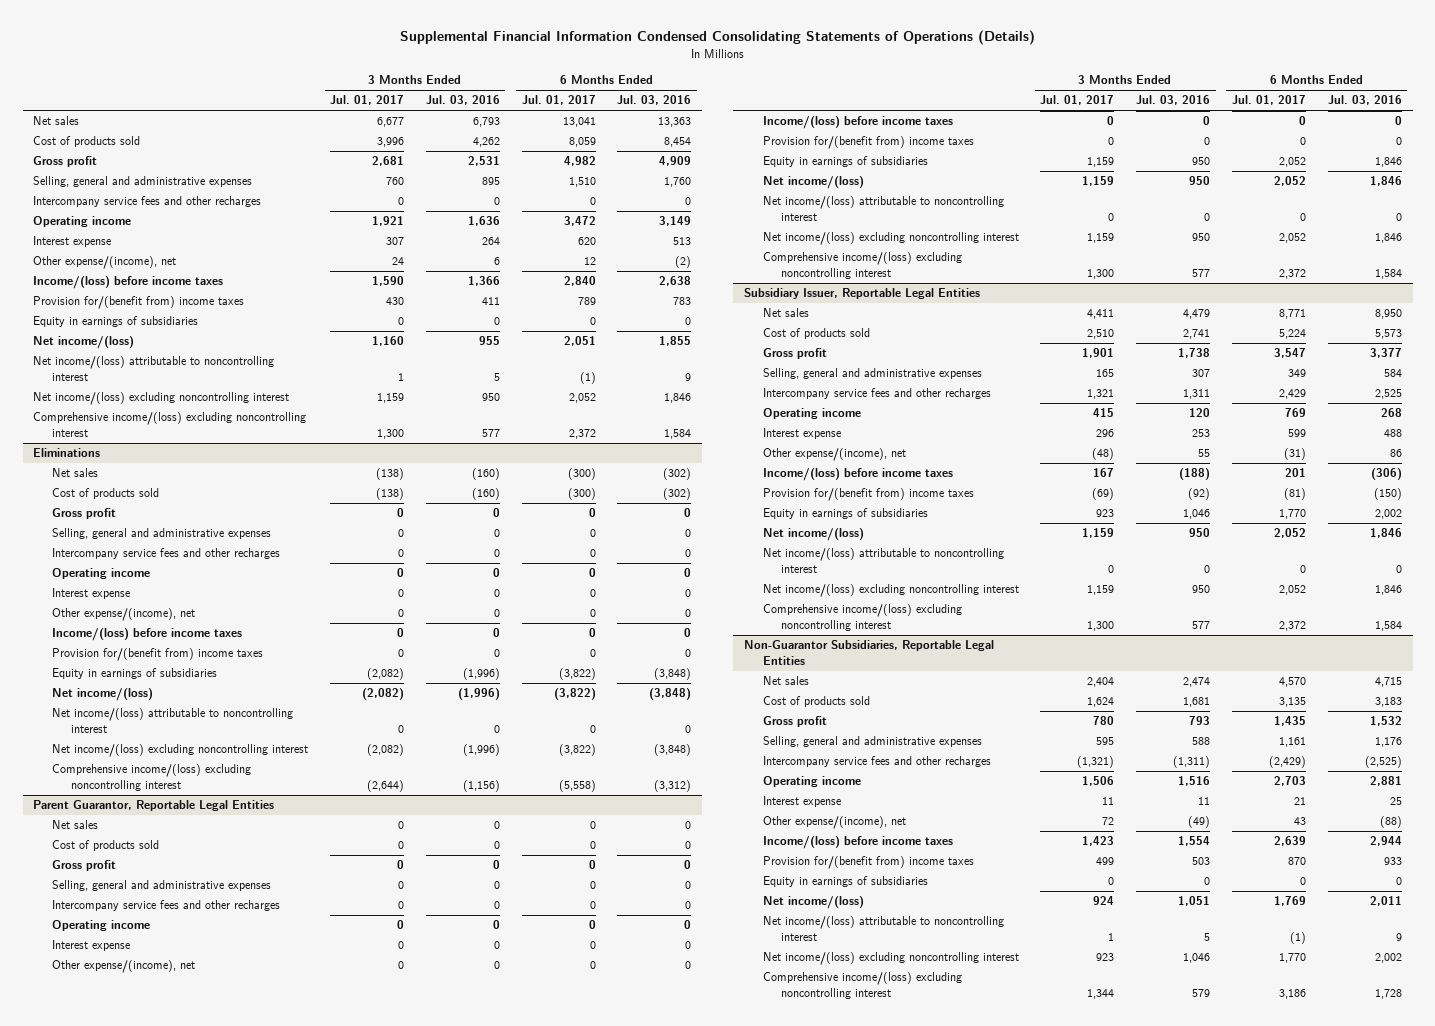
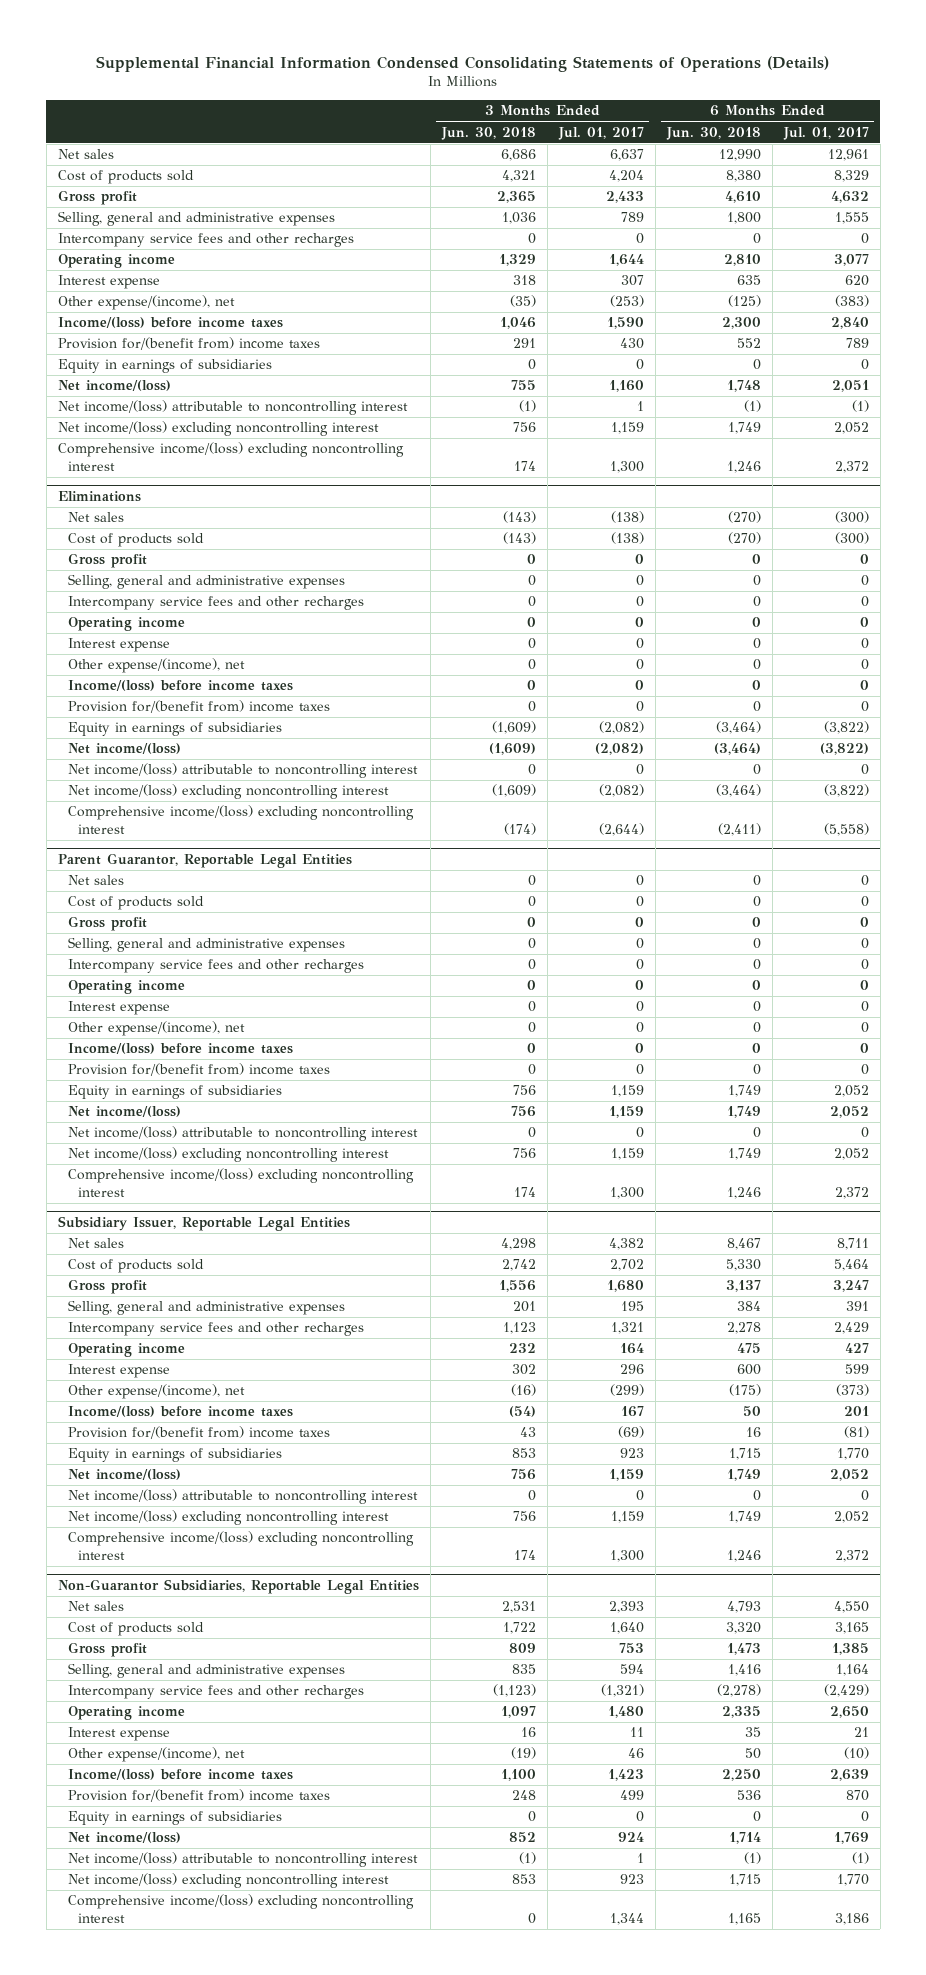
[425,95,500,106] Jul. 03, 2016 -> none
[617,95,692,106] Jul. 03, 2016 -> none
none -> [440,126,536,140] Jun. 30, 2018
none -> [665,126,761,140] Jun. 30, 2018
[377,117,405,128] 6,677 -> [609,149,644,162] 6,637
[562,117,596,128] 13,041 -> [827,149,869,162] 12,961
[377,137,405,148] 3,996 -> [608,170,644,183] 4,204
[568,137,596,148] 8,059 -> [833,170,869,183] 8,329
[372,156,405,167] 2,681 -> [605,191,644,204] 2,433
[563,156,596,167] 4,982 -> [830,191,869,204] 4,632
[386,177,405,186] 760 -> [620,212,644,223] 789
[568,177,596,188] 1,510 -> [834,212,869,225] 1,555
[372,216,405,227] 1,921 -> [608,254,644,267] 1,644
[563,216,596,227] 3,472 -> [833,254,869,267] 3,077
[392,257,405,266] 24 -> [609,295,644,308] (253)
[583,257,596,266] 12 -> [834,295,869,308] (383)
[1087,309,1115,320] 4,411 -> [608,1238,644,1251] 4,382
[1278,309,1306,320] 8,771 -> [836,1238,869,1251] 8,711
[1087,329,1115,340] 2,510 -> [609,1259,644,1272] 2,702
[1278,329,1306,340] 5,224 -> [833,1259,869,1272] 5,464
[1082,348,1115,359] 1,901 -> [606,1280,644,1293] 1,680
[1273,348,1306,359] 3,547 -> [832,1280,869,1293] 3,247
[1096,369,1115,378] 165 -> [620,1301,644,1312] 195
[1287,369,1306,378] 349 -> [845,1301,869,1312] 391
[1093,408,1115,418] 415 -> [619,1343,644,1355] 164
[1284,408,1306,418] 769 -> [844,1343,869,1354] 427
[1092,448,1115,461] (48) -> [609,1384,644,1397] (299)
[1283,448,1306,461] (31) -> [835,1384,869,1397] (373)
[1087,677,1115,688] 2,404 -> [608,1601,644,1614] 2,393
[1278,677,1306,688] 4,570 -> [833,1601,869,1614] 4,550
[1087,697,1115,708] 1,624 -> [609,1622,644,1635] 1,640
[1278,697,1306,708] 3,135 -> [834,1622,869,1635] 3,165
[1093,716,1115,726] 780 -> [618,1643,644,1654] 753
[1273,716,1306,727] 1,435 -> [831,1643,869,1656] 1,385
[1096,737,1115,746] 595 -> [619,1664,644,1675] 594
[1278,737,1306,748] 1,161 -> [835,1664,869,1677] 1,164
[1082,776,1115,787] 1,506 -> [607,1706,644,1719] 1,480
[1273,776,1306,787] 2,703 -> [829,1706,869,1719] 2,650
[1102,817,1115,826] 72 -> [627,1748,644,1759] 46
[1293,817,1306,826] 43 -> [843,1747,869,1760] (10)

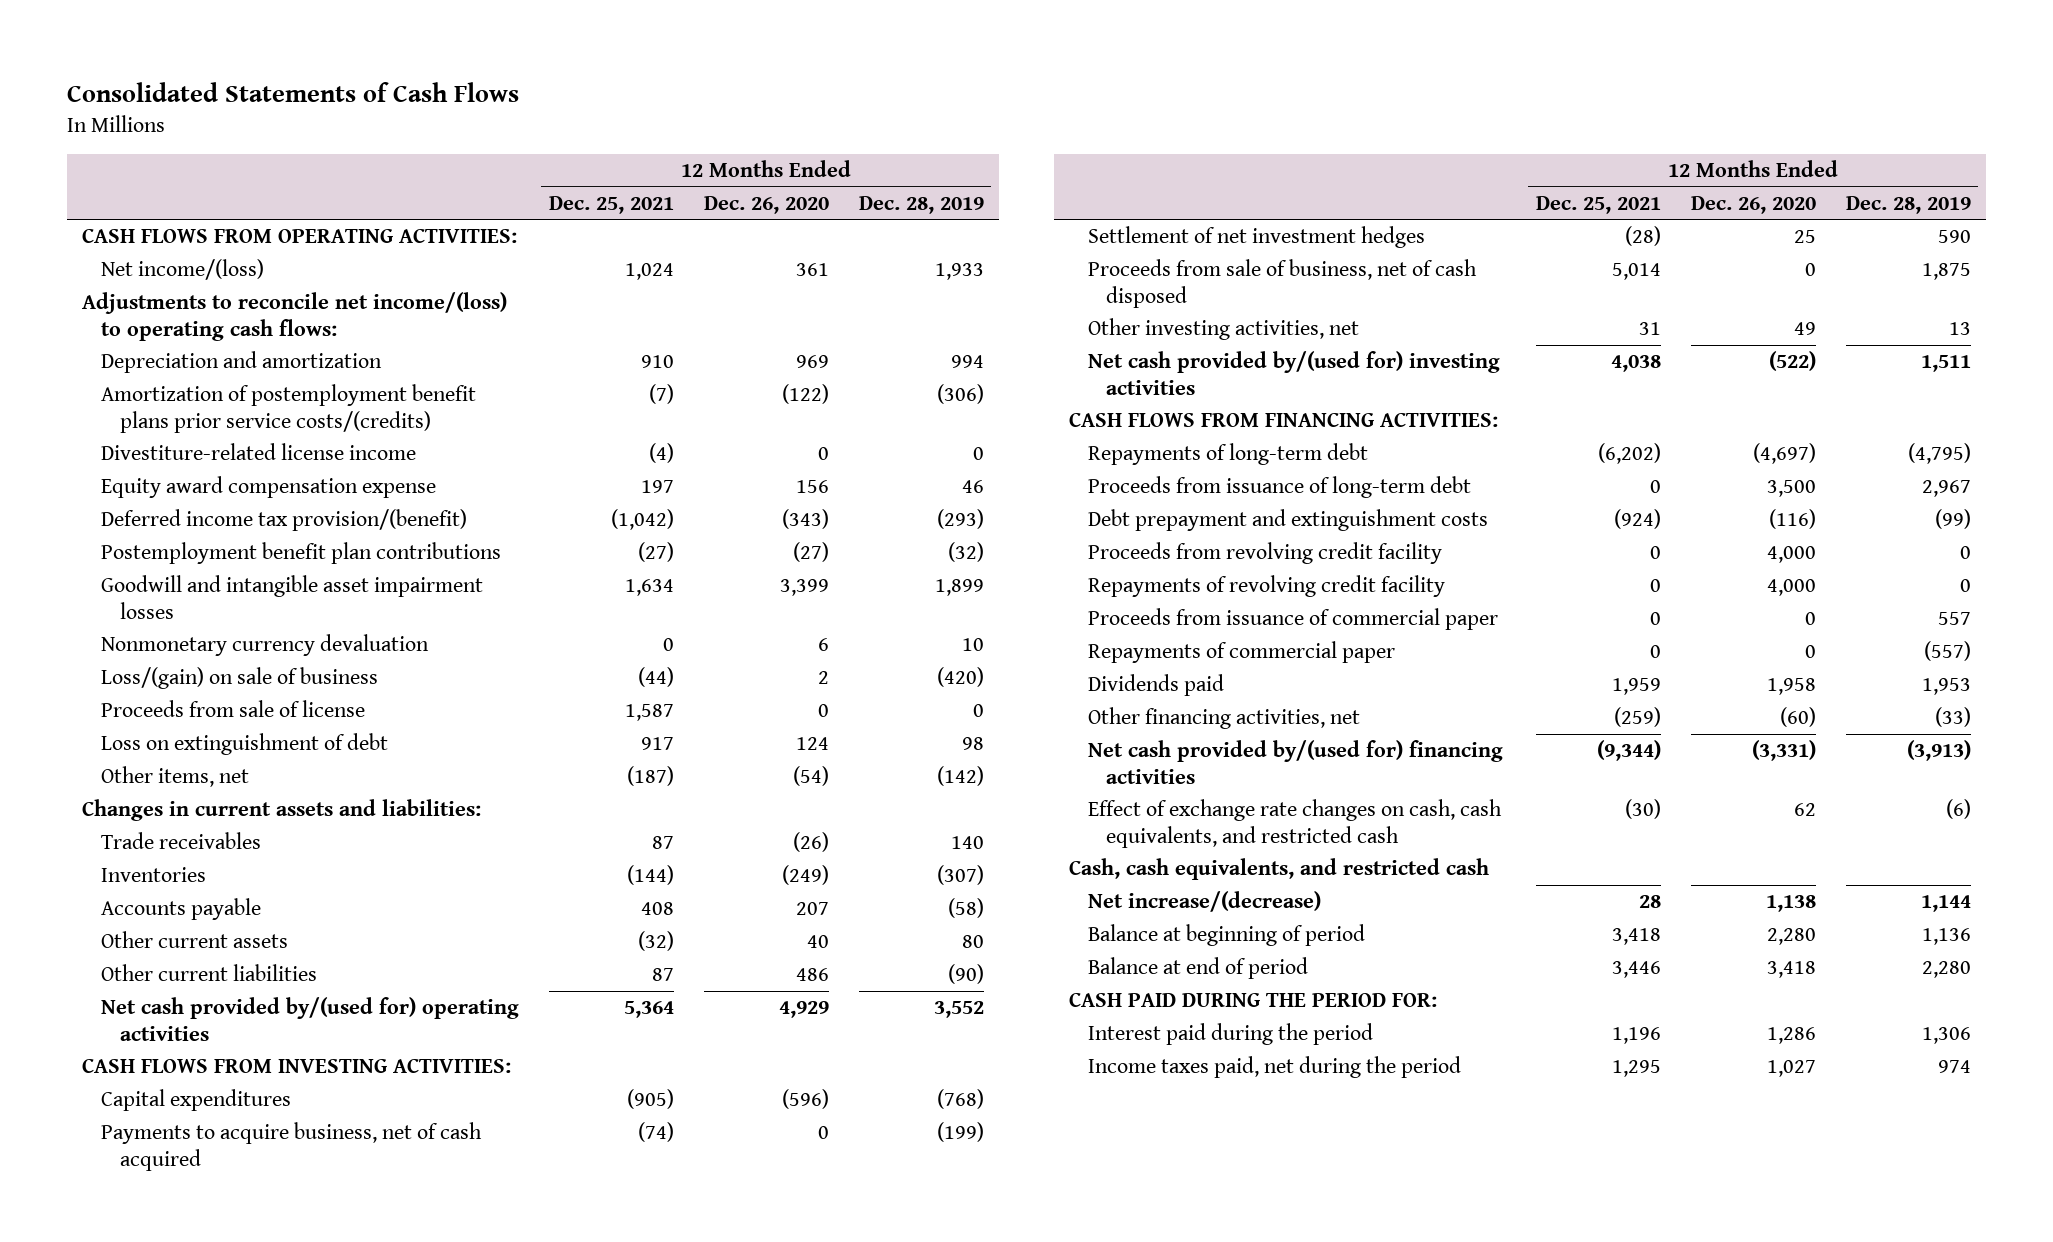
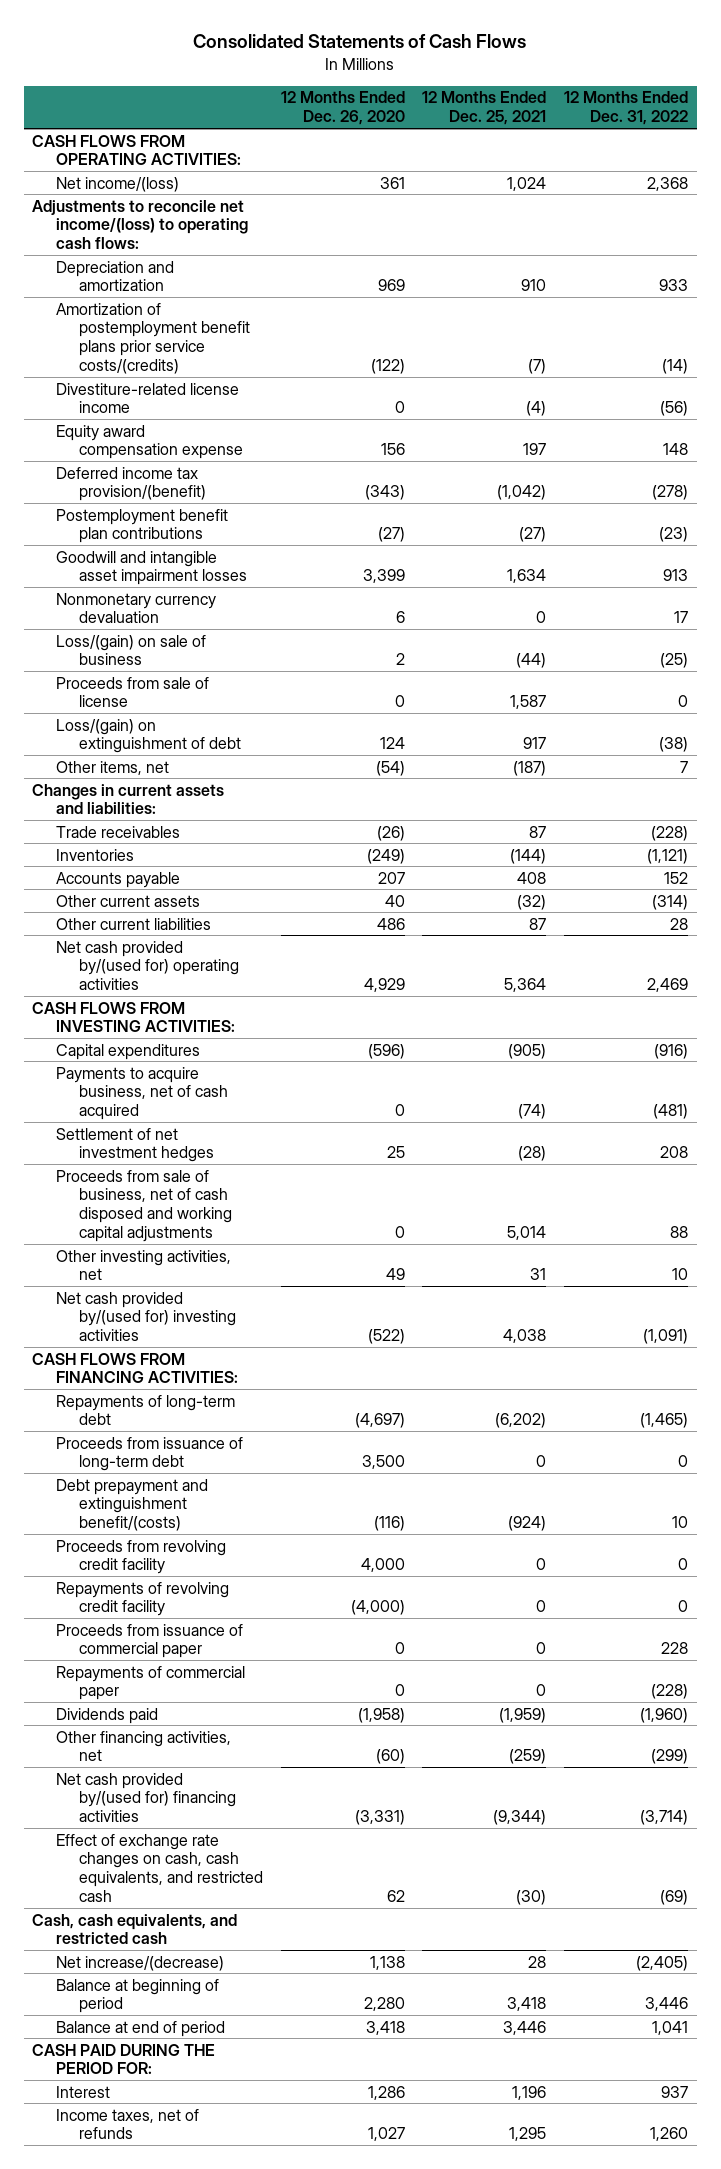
[858,195,984,214] Dec. 28, 2019 -> none
none -> [564,91,689,126] 12 Months Ended Dec. 31, 2022
[100,733,388,756] Loss on extinguishment of debt -> [55,718,241,754] Loss/(gain) on extinguishment of debt
[1087,259,1477,308] Proceeds from sale of business, net of cash disposed -> [55,1169,232,1243] Proceeds from sale of business, net of cash disposed and working capital adjustments
[1087,509,1488,532] Debt prepayment and extinguishment costs -> [55,1478,208,1532] Debt prepayment and extinguishment benefit/(costs)
[1766,579,1816,597] 4,000 -> [350,1600,405,1616] (4,000)
[1611,678,1661,696] 1,959 -> [499,1707,547,1723] (1,959)
[1766,678,1816,696] 1,958 -> [357,1707,405,1723] (1,958)
[1087,1023,1373,1046] Interest paid during the period -> [55,2085,110,2098] Interest
[1087,1056,1461,1079] Income taxes paid, net during the period -> [55,2108,199,2140] Income taxes, net of refunds

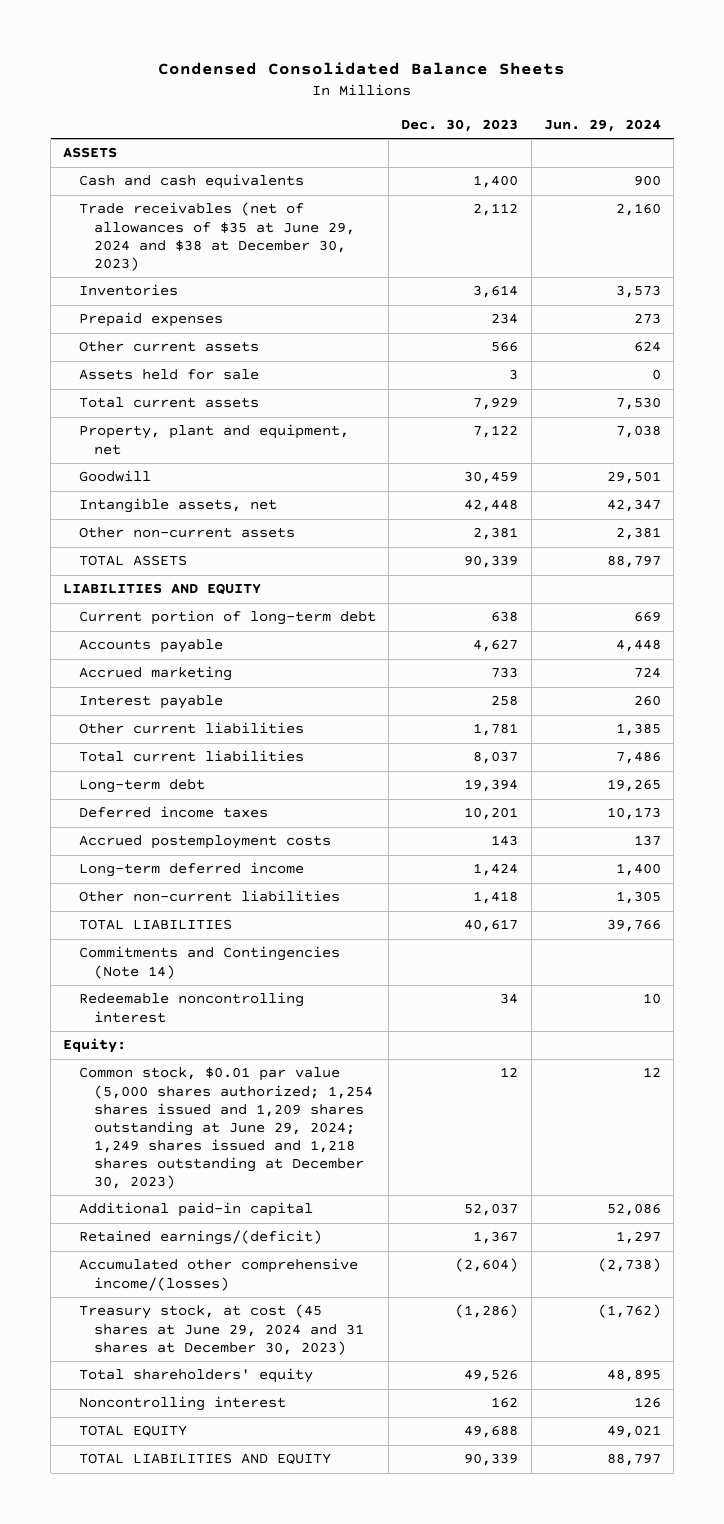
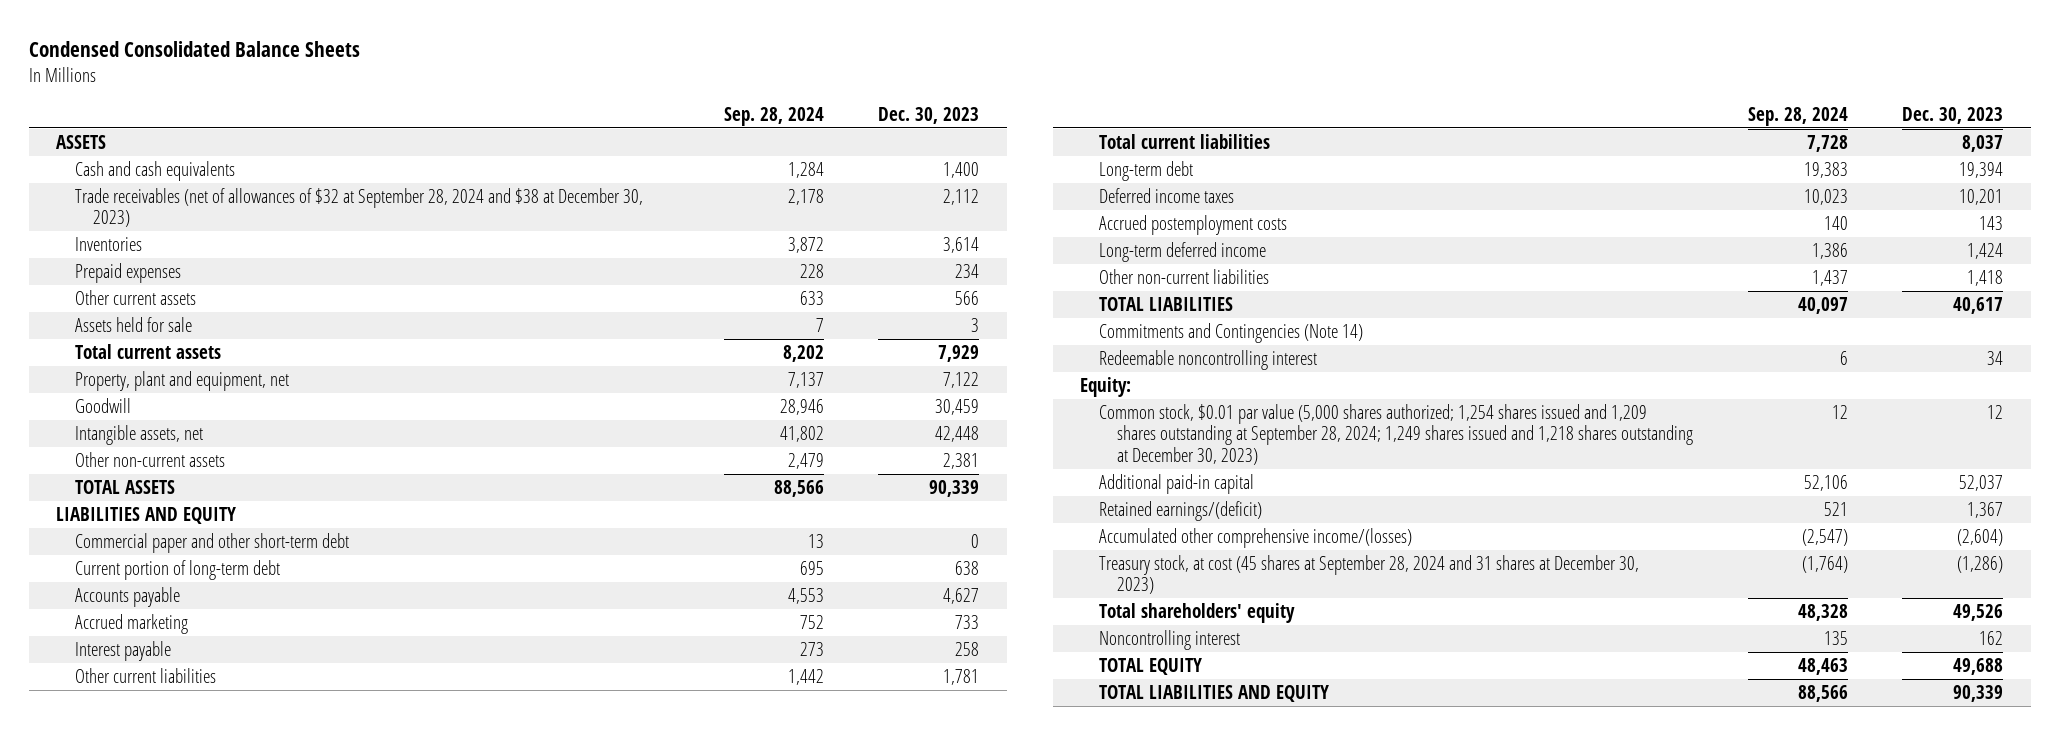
[543,118,661,132] Jun. 29, 2024 -> none
none -> [723,106,824,126] Sep. 28, 2024
[78,202,355,271] Trade receivables (net of allowances of $35 at June 29, 2024 and $38 at December 30, 2023) -> [74,188,643,228] Trade receivables (net of allowances of $32 at September 28, 2024 and $38 at December 30, 2023)
none -> [74,533,349,554] Commercial paper and other short-term debt
[78,1067,373,1190] Common stock, $0.01 par value (5,000 shares authorized; 1,254 shares issued and 1,209 shares outstanding at June 29, 2024; 1,249 shares issued and 1,218 shares outstanding at December 30, 2023) -> [1098,404,1694,465] Common stock, $0.01 par value (5,000 shares authorized; 1,254 shares issued and 1,209 shares outstanding at September 28, 2024; 1,249 shares issued and 1,218 shares outstanding at December 30, 2023)
[78,1304,364,1355] Treasury stock, at cost (45 shares at June 29, 2024 and 31 shares at December 30, 2023) -> [1098,555,1639,595] Treasury stock, at cost (45 shares at September 28, 2024 and 31 shares at December 30, 2023)

